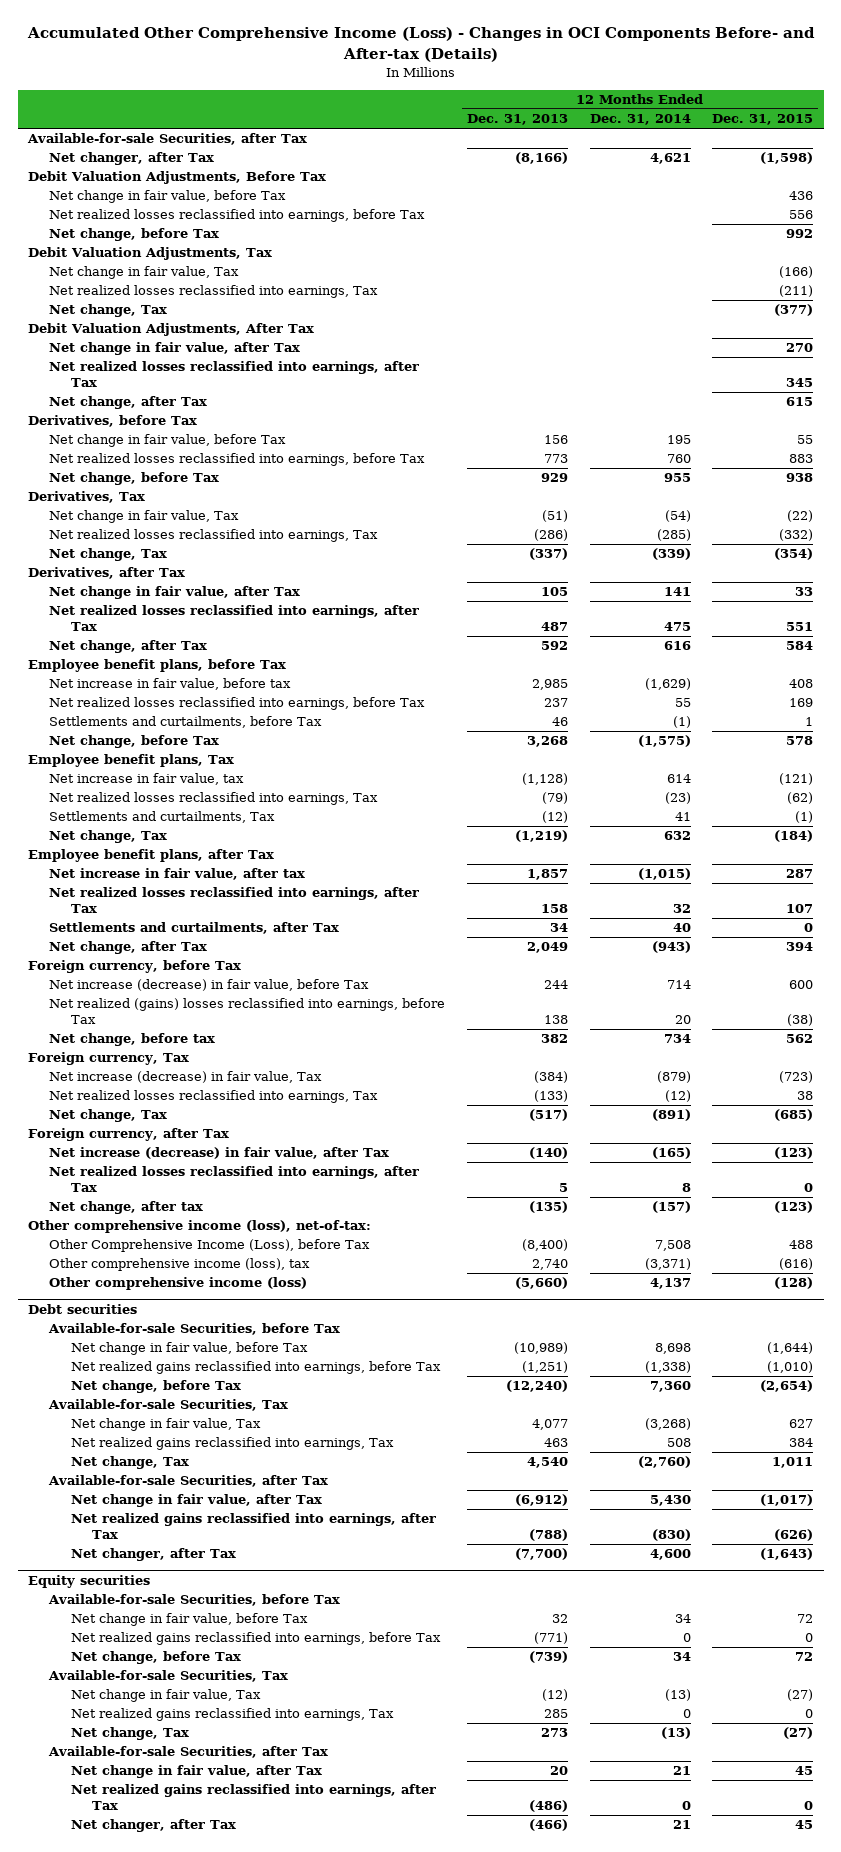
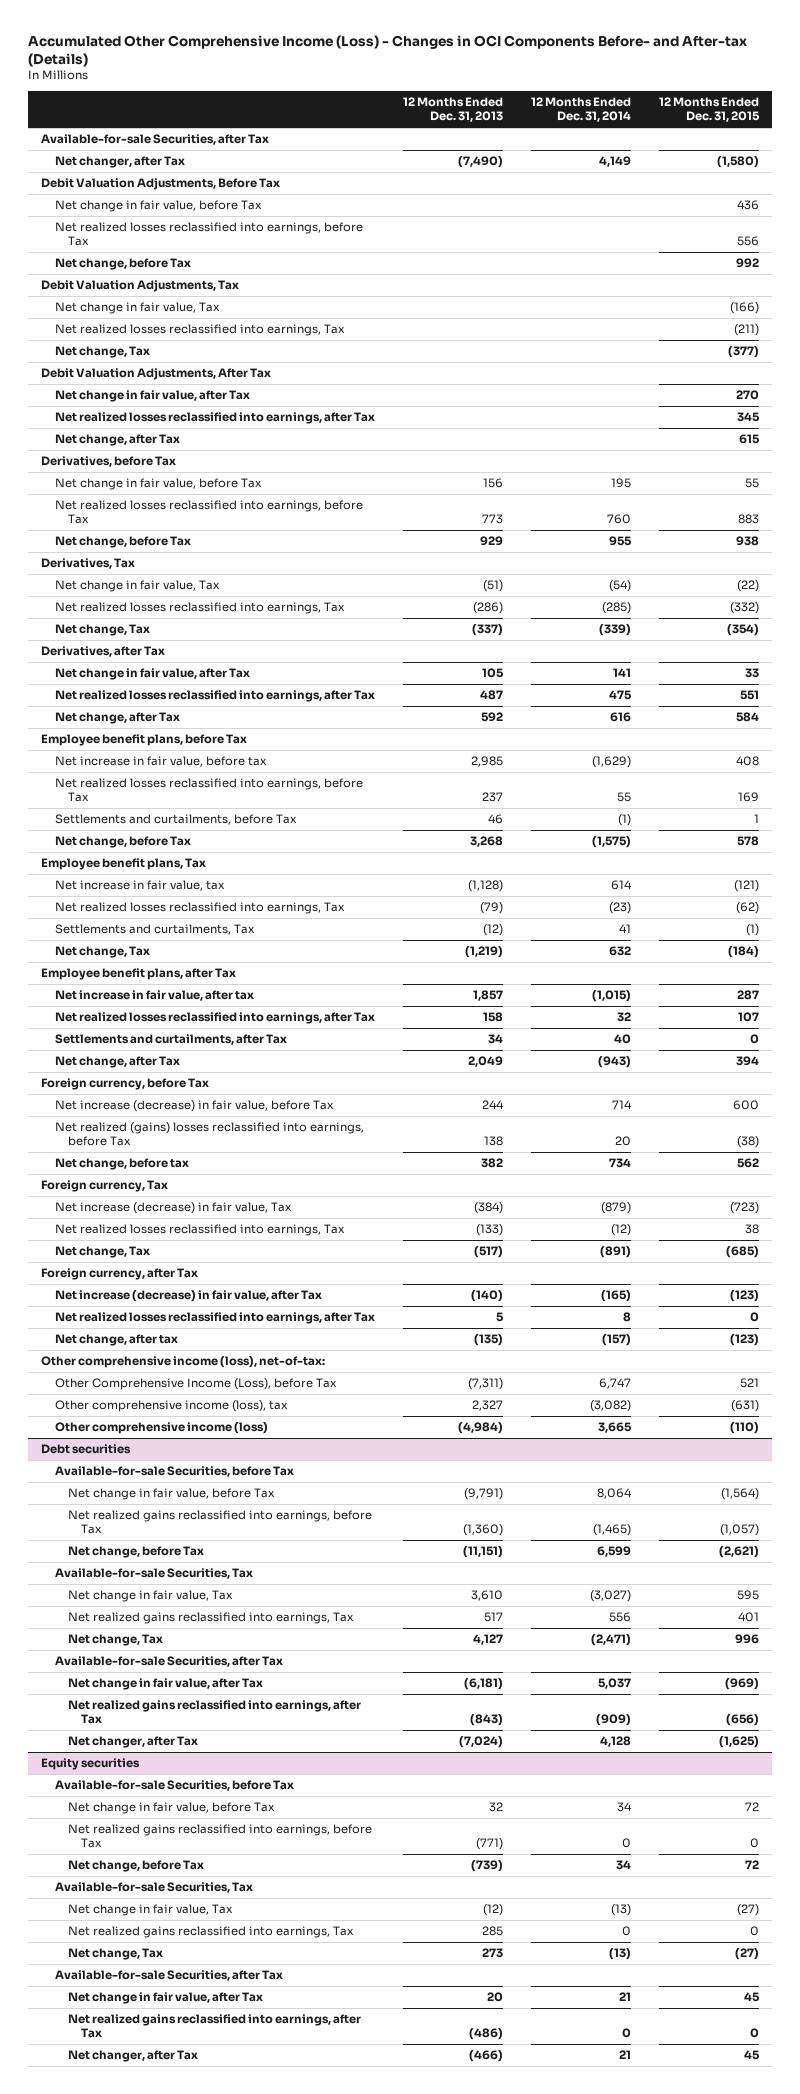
[514,152,568,165] (8,166) -> [457,156,503,169] (7,490)
[649,153,691,165] 4,621 -> [598,156,631,168] 4,149
[760,152,814,165] (1,598) -> [716,156,759,169] (1,580)
[521,1239,568,1252] (8,400) -> [467,1378,503,1391] (7,311)
[654,1240,691,1252] 7,508 -> [598,1378,631,1390] 6,747
[789,1240,814,1250] 488 -> [739,1378,759,1389] 521
[531,1259,568,1271] 2,740 -> [471,1400,503,1412] 2,327
[644,1258,691,1271] (3,371) -> [589,1400,631,1413] (3,082)
[779,1258,814,1271] (616) -> [730,1400,759,1413] (631)
[514,1277,568,1290] (5,660) -> [457,1422,503,1435] (4,984)
[649,1278,691,1290] 4,137 -> [597,1422,632,1434] 3,665
[774,1277,814,1290] (128) -> [729,1422,759,1435] (110)
[513,1342,568,1355] (10,989) -> [463,1488,503,1501] (9,791)
[654,1343,691,1355] 8,698 -> [596,1488,632,1500] 8,064
[767,1342,814,1355] (1,644) -> [720,1488,759,1501] (1,564)
[521,1361,568,1374] (1,251) -> [462,1524,503,1537] (1,360)
[644,1361,691,1374] (1,338) -> [592,1524,631,1537] (1,465)
[767,1361,814,1374] (1,010) -> [719,1524,759,1537] (1,057)
[505,1380,568,1393] (12,240) -> [462,1546,503,1559] (11,151)
[649,1381,691,1393] 7,360 -> [596,1546,631,1558] 6,599
[760,1380,814,1393] (2,654) -> [718,1546,759,1559] (2,621)
[531,1419,568,1431] 4,077 -> [470,1590,503,1602] 3,610
[644,1418,691,1431] (3,268) -> [589,1590,631,1603] (3,027)
[789,1419,814,1429] 627 -> [736,1590,759,1601] 595
[543,1438,568,1448] 463 -> [483,1612,503,1623] 517
[666,1438,691,1448] 508 -> [608,1612,631,1623] 556
[789,1438,814,1448] 384 -> [737,1612,759,1623] 401
[526,1457,568,1469] 4,540 -> [472,1634,503,1646] 4,127
[637,1456,691,1469] (2,760) -> [590,1634,631,1647] (2,471)
[772,1457,814,1469] 1,011 -> [734,1634,759,1645] 996
[514,1494,568,1507] (6,912) -> [463,1678,503,1691] (6,181)
[649,1495,691,1507] 5,430 -> [597,1678,631,1690] 5,037
[760,1494,814,1507] (1,017) -> [724,1678,759,1691] (969)
[528,1529,568,1542] (788) -> [469,1714,503,1727] (843)
[651,1529,691,1542] (830) -> [595,1714,631,1727] (909)
[774,1529,814,1542] (626) -> [725,1714,759,1727] (656)
[514,1548,568,1561] (7,700) -> [458,1736,503,1749] (7,024)
[649,1549,691,1561] 4,600 -> [599,1736,631,1748] 4,128
[760,1548,814,1561] (1,643) -> [718,1736,759,1749] (1,625)

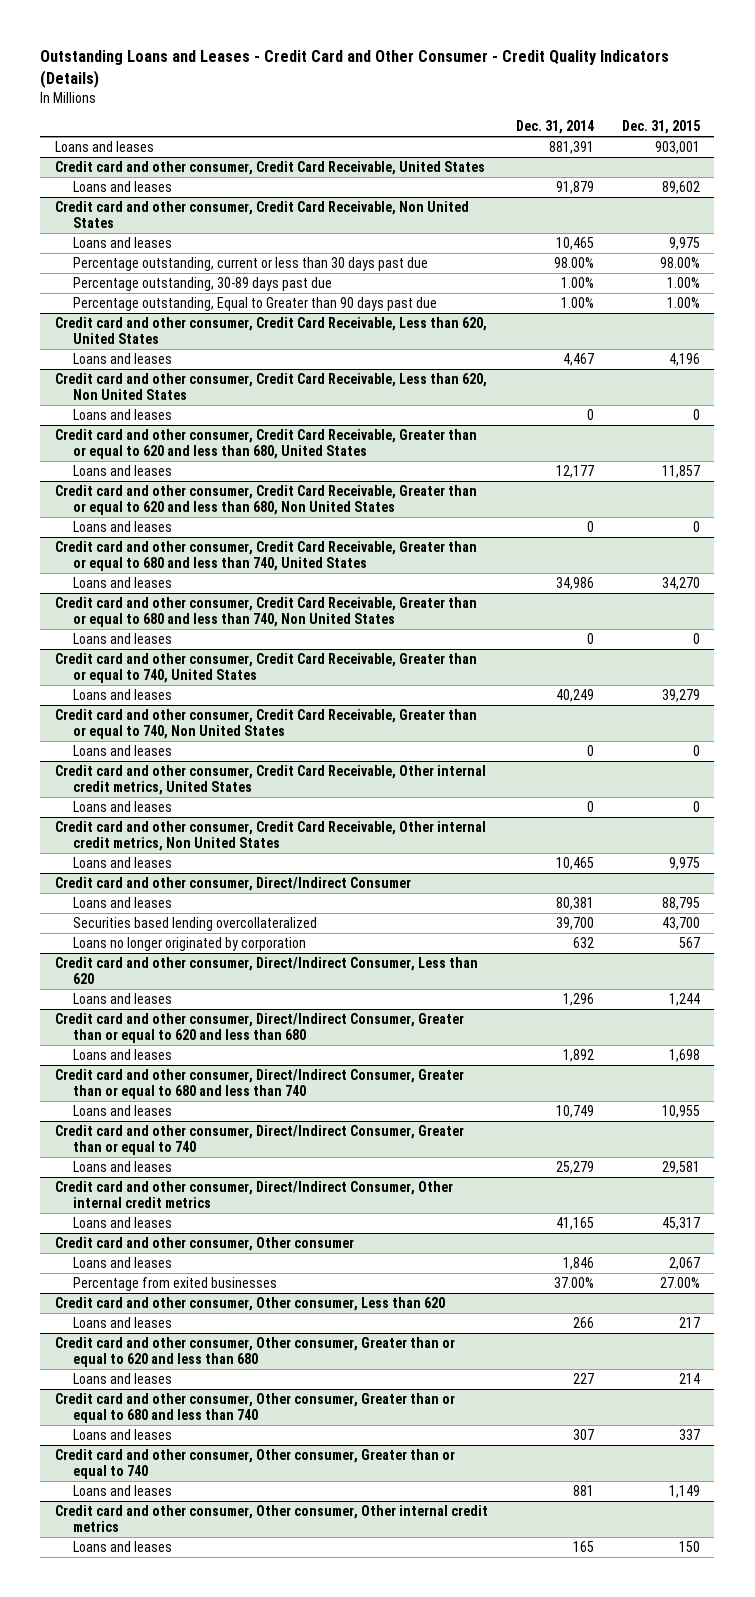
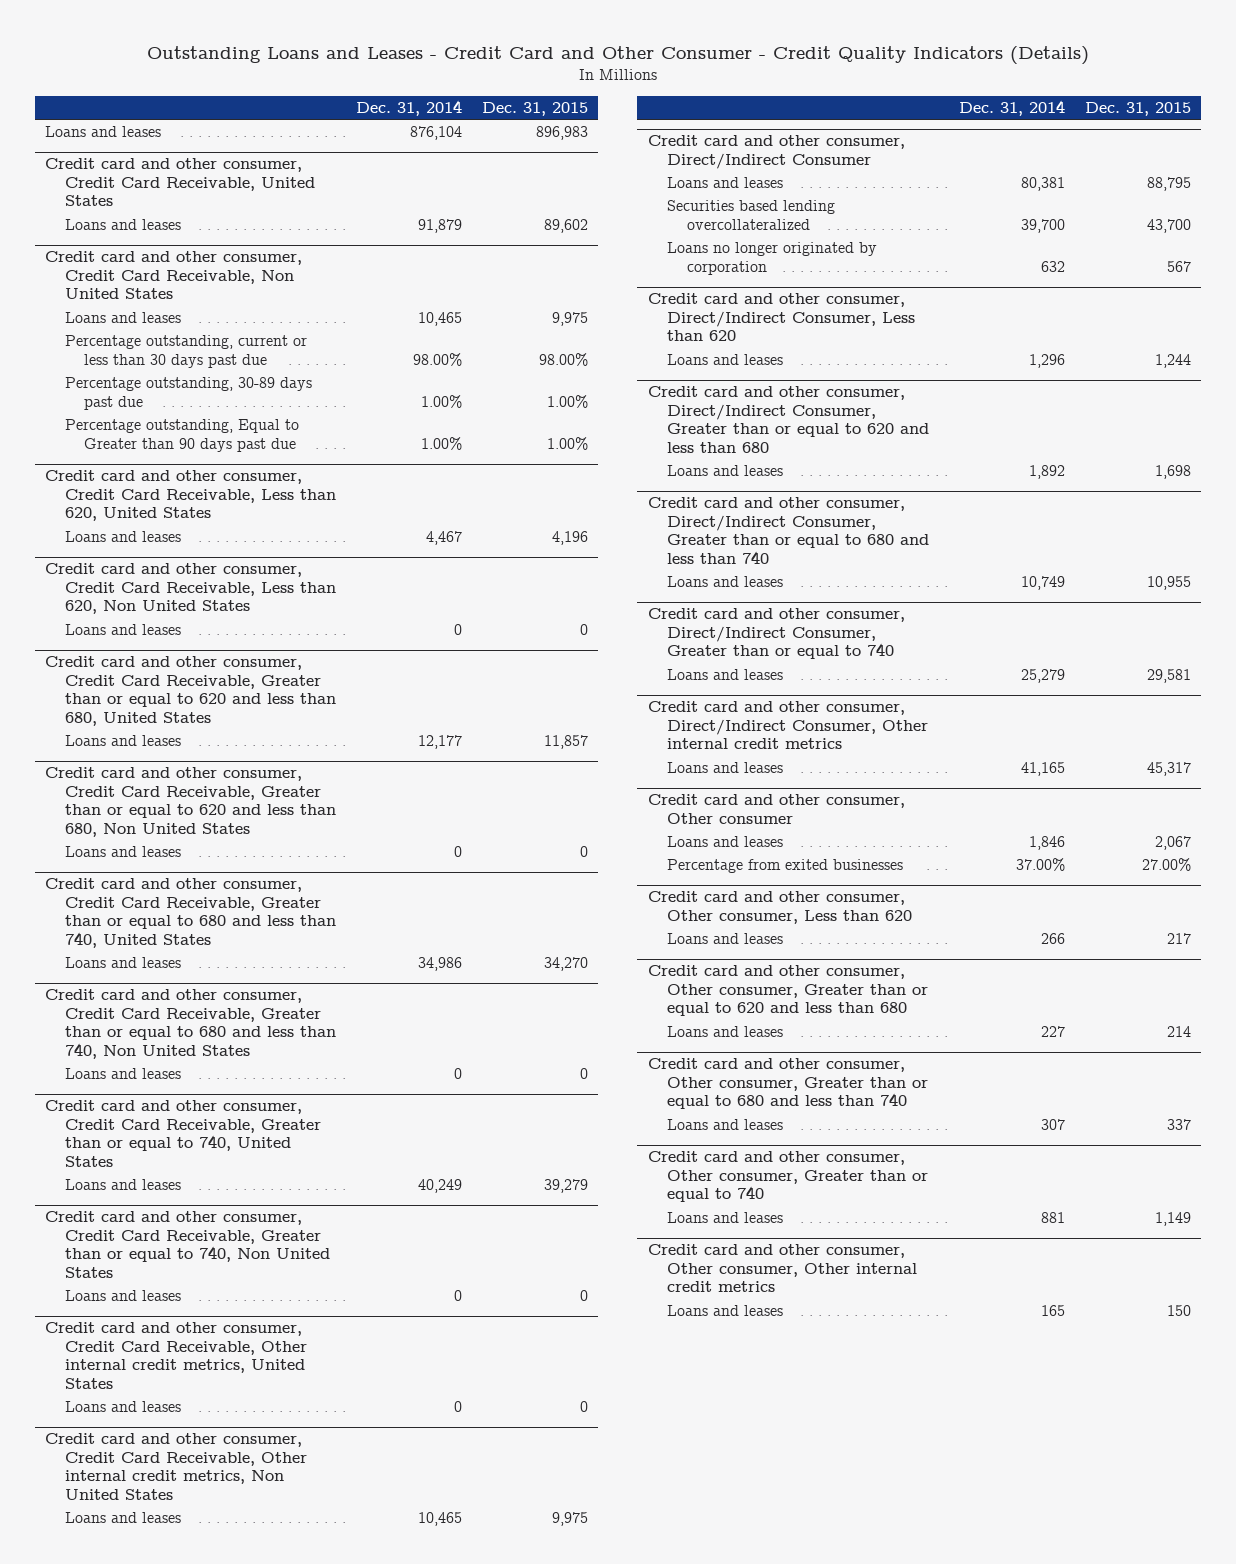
[548,140,594,154] 881,391 -> [409,126,462,141] 876,104
[655,140,701,154] 903,001 -> [536,126,589,141] 896,983

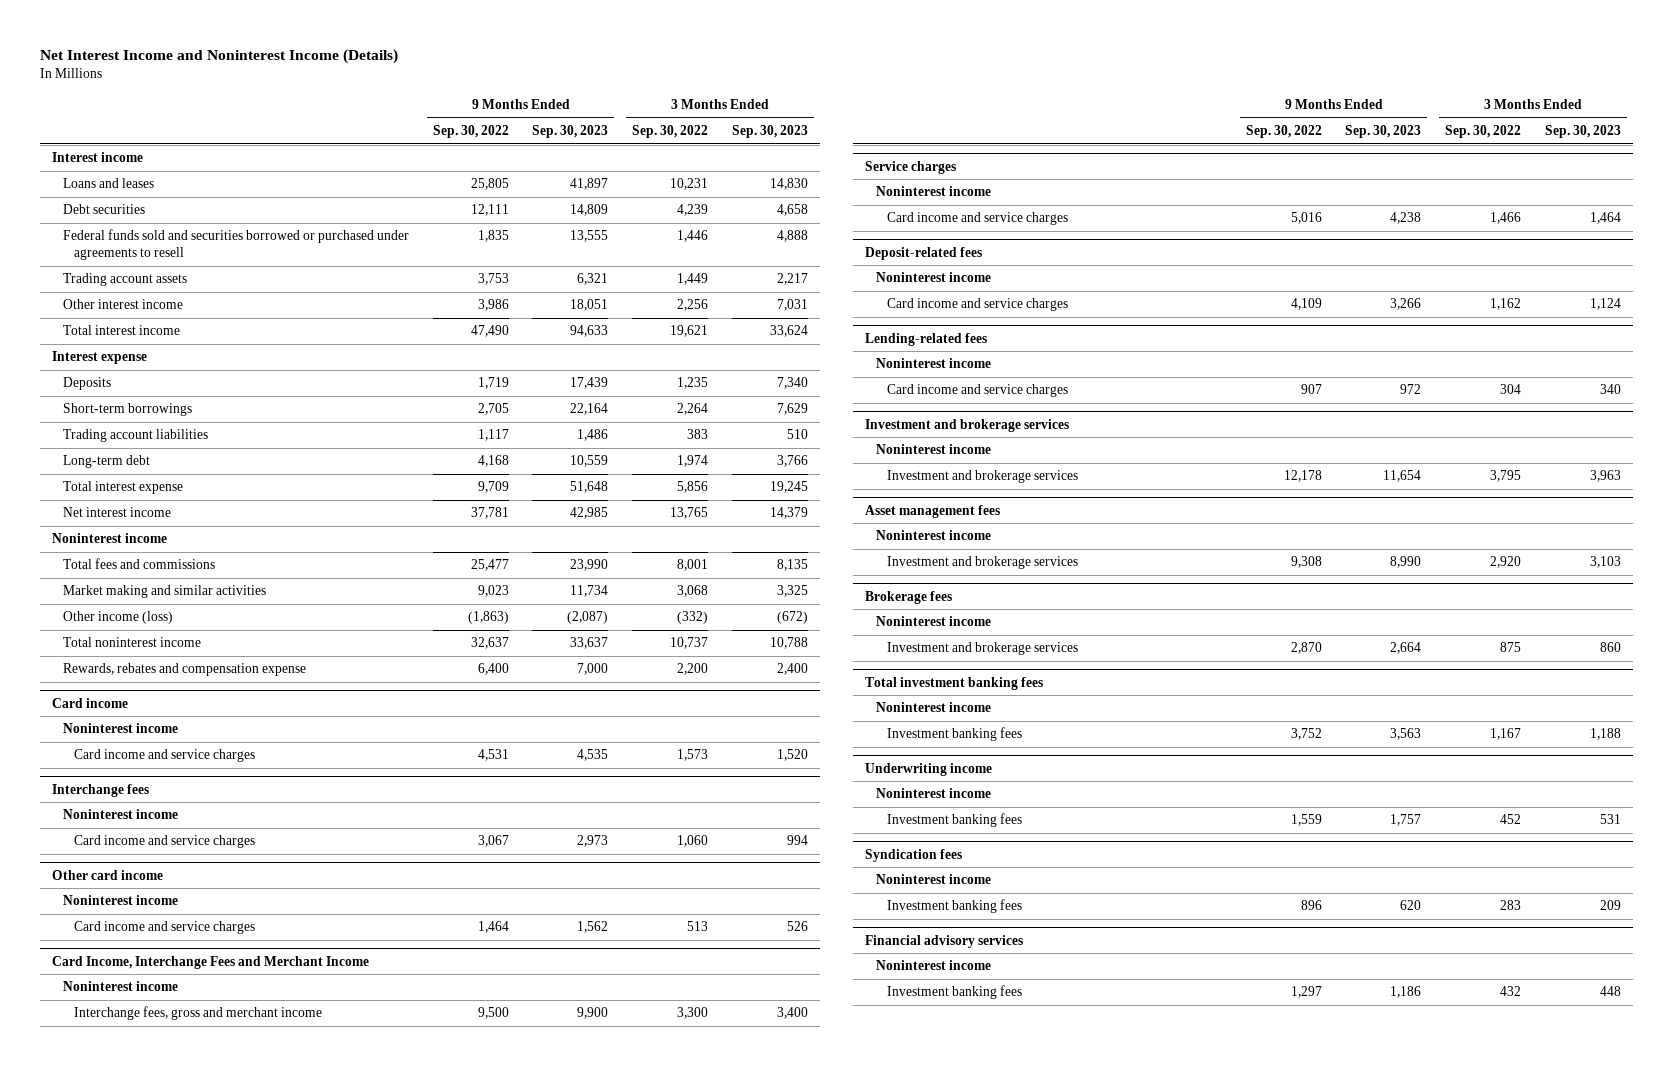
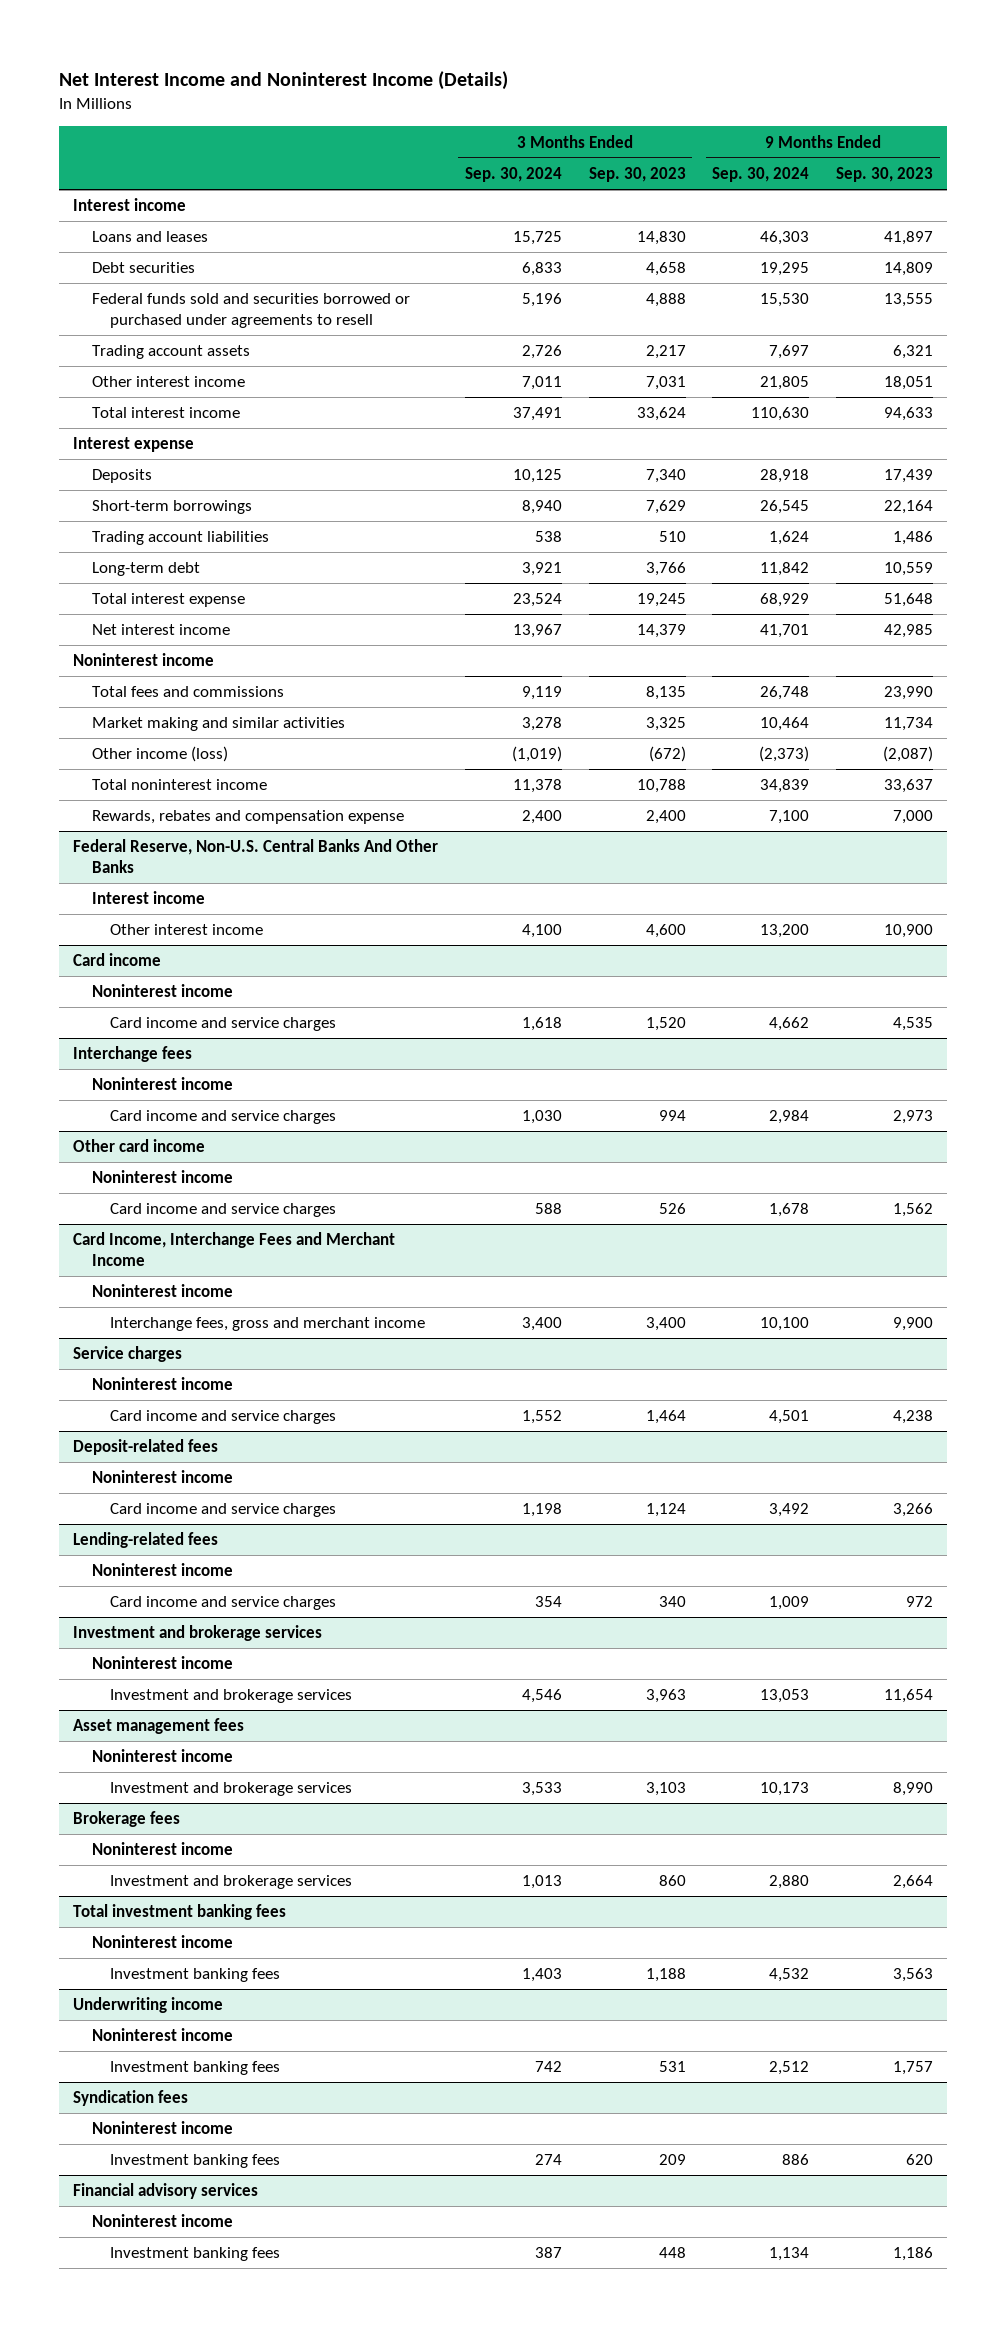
[432,125,509,139] Sep. 30, 2022 -> none
[632,125,709,139] Sep. 30, 2022 -> none
none -> [464,167,562,183] Sep. 30, 2024
none -> [712,167,810,183] Sep. 30, 2024
none -> [72,839,438,873] Federal Reserve, Non-U.S. Central Banks And Other Banks
none -> [91,891,205,905] Interest income
none -> [110,924,264,936] Other interest income

